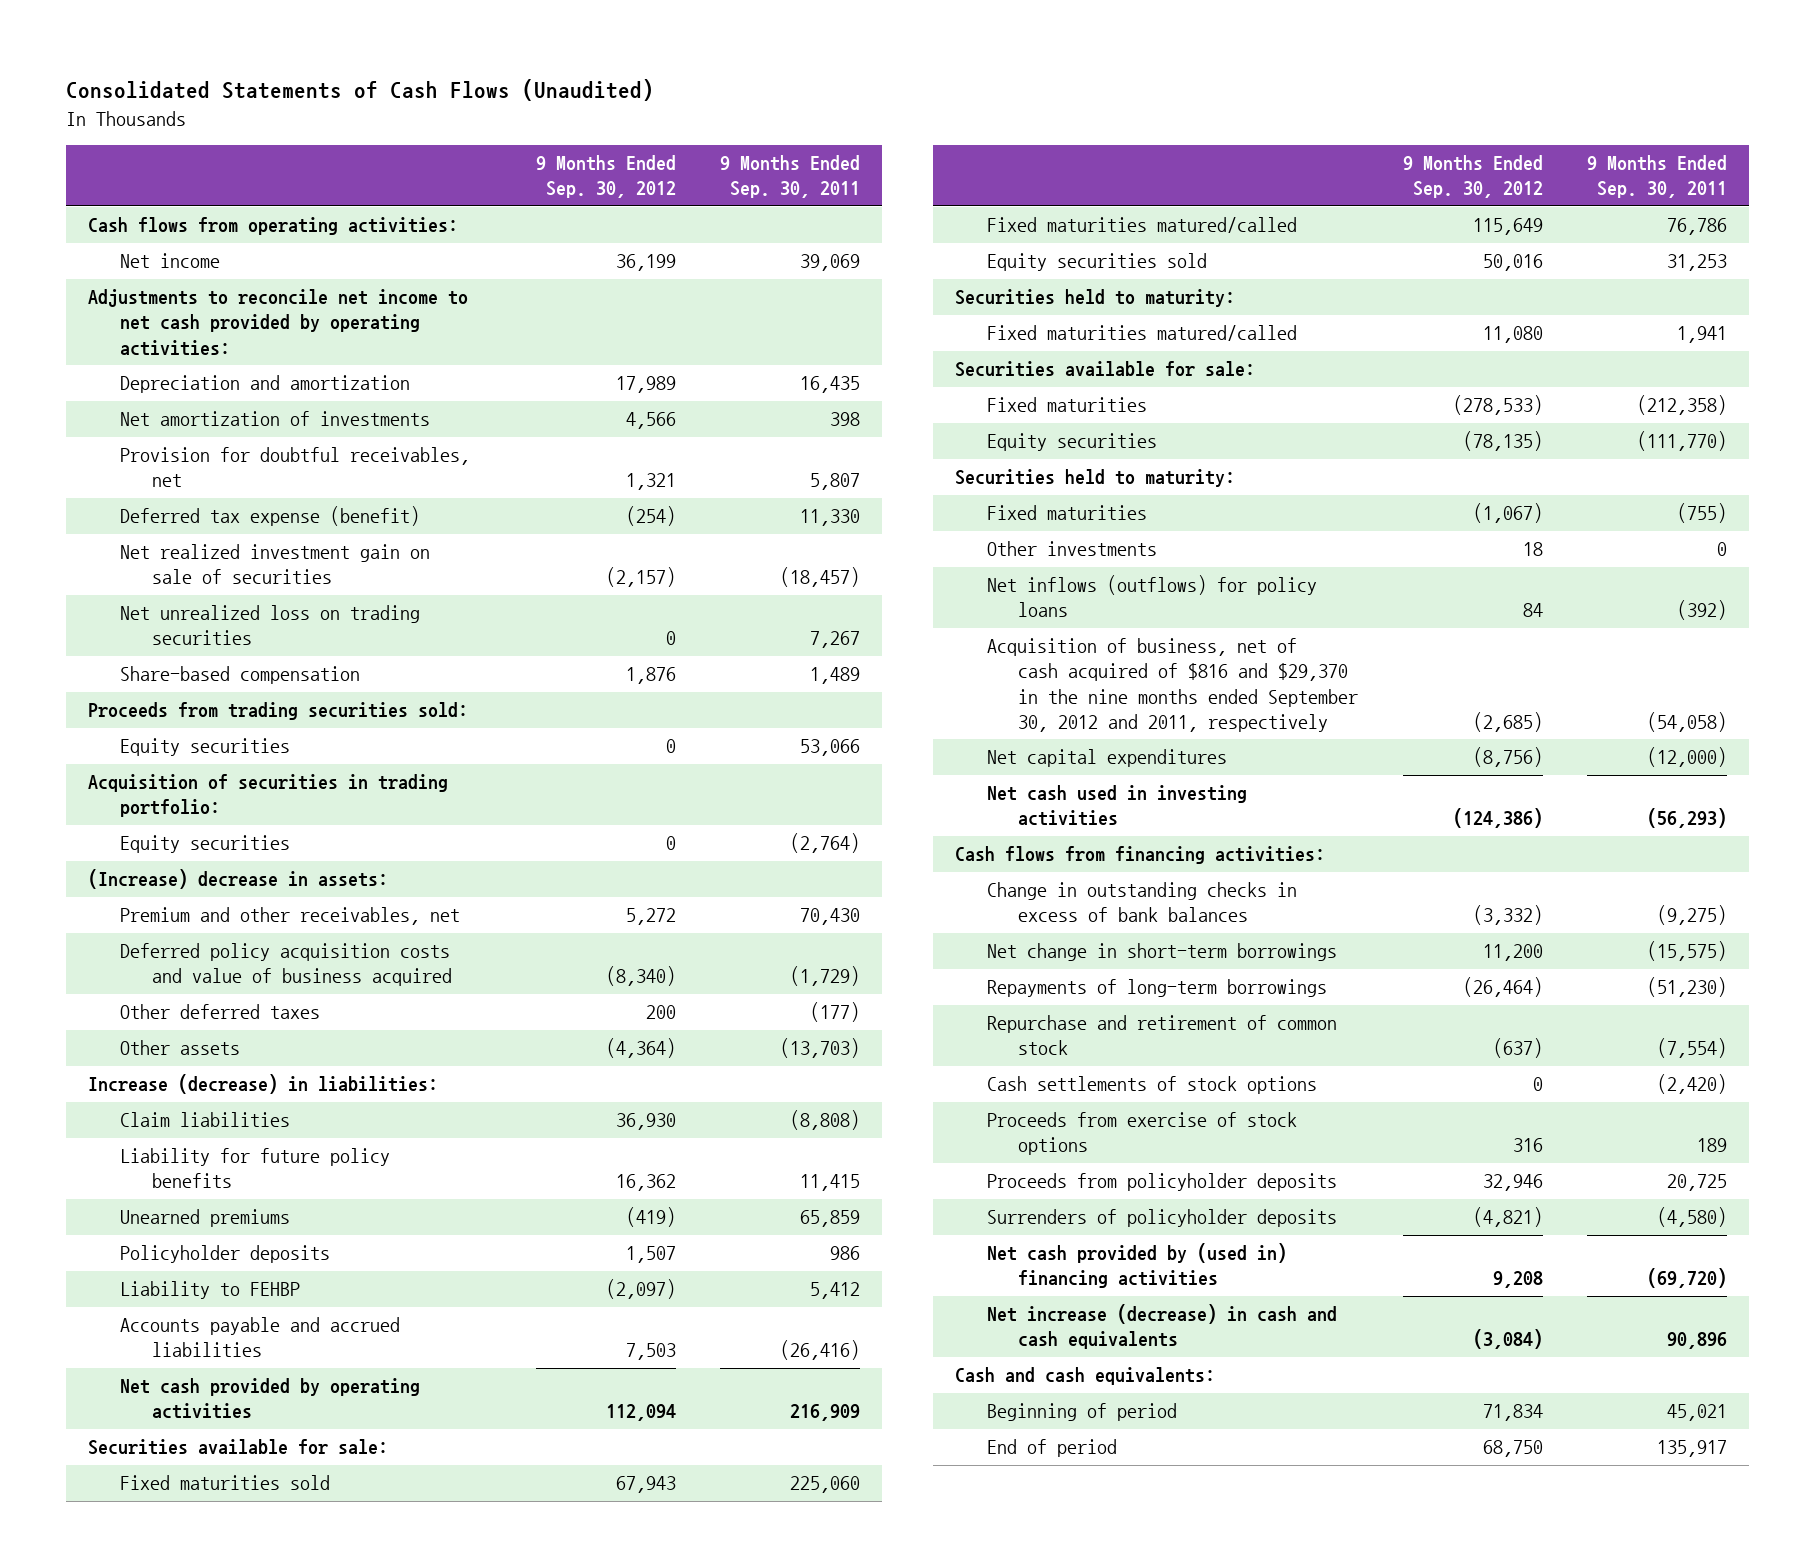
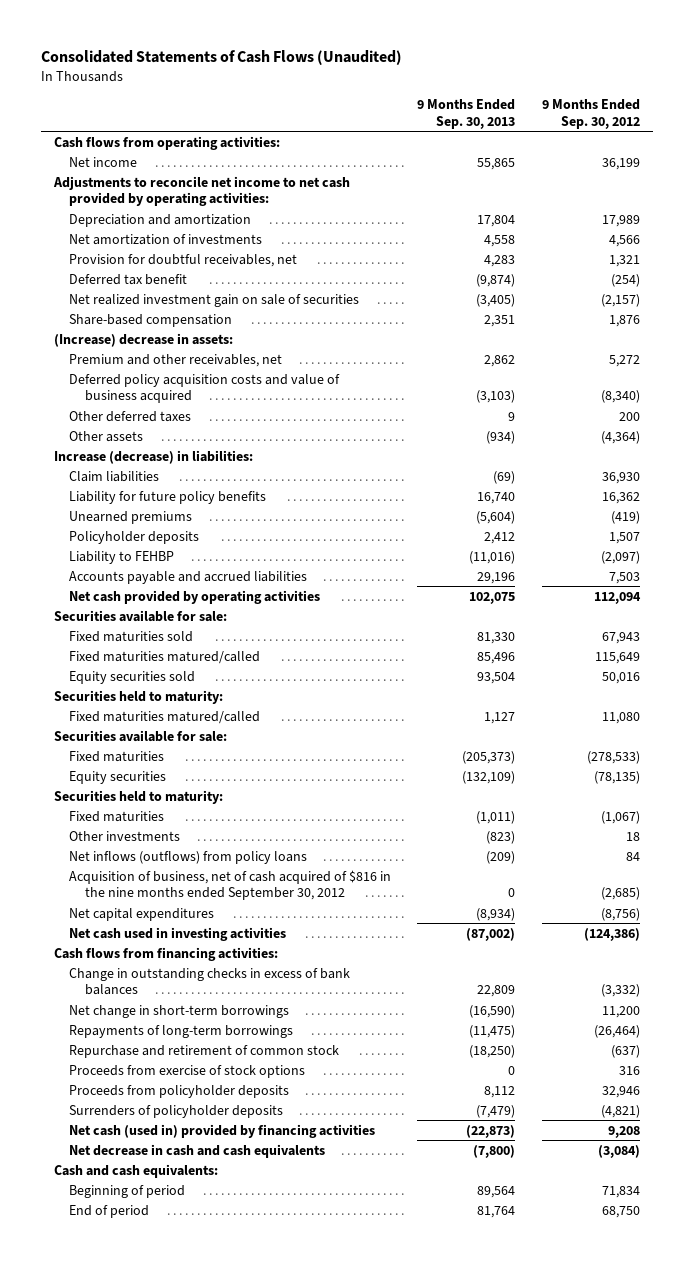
[720,155,861,199] 9 Months Ended Sep. 30, 2011 -> none
none -> [417,99,516,129] 9 Months Ended Sep. 30, 2013
[120,506,421,527] Deferred tax expense (benefit) -> [69,273,188,285] Deferred tax benefit
[120,605,421,646] Net unrealized loss on trading securities -> none
[88,702,469,721] Proceeds from trading securities sold: -> none
[120,738,291,757] Equity securities -> none
[88,774,449,818] Acquisition of securities in trading portfolio: -> none
[120,835,291,854] Equity securities -> none
[986,575,1317,618] Net inflows (outflows) for policy loans -> [69,850,308,864] Net inflows (outflows) from policy loans
[986,638,1359,732] Acquisition of business, net of cash acquired of $816 and $29,370 in the nine months ended September 30, 2012 and 2011, respectively -> [69,869,392,901] Acquisition of business, net of cash acquired of $816 in the nine months ended September 30, 2012
[986,1076,1317,1095] Cash settlements of stock options -> none
[986,1243,1287,1289] Net cash provided by (used in) financing activities -> [69,1123,376,1138] Net cash (used in) provided by financing activities
[986,1304,1337,1350] Net increase (decrease) in cash and cash equivalents -> [69,1143,326,1158] Net decrease in cash and cash equivalents

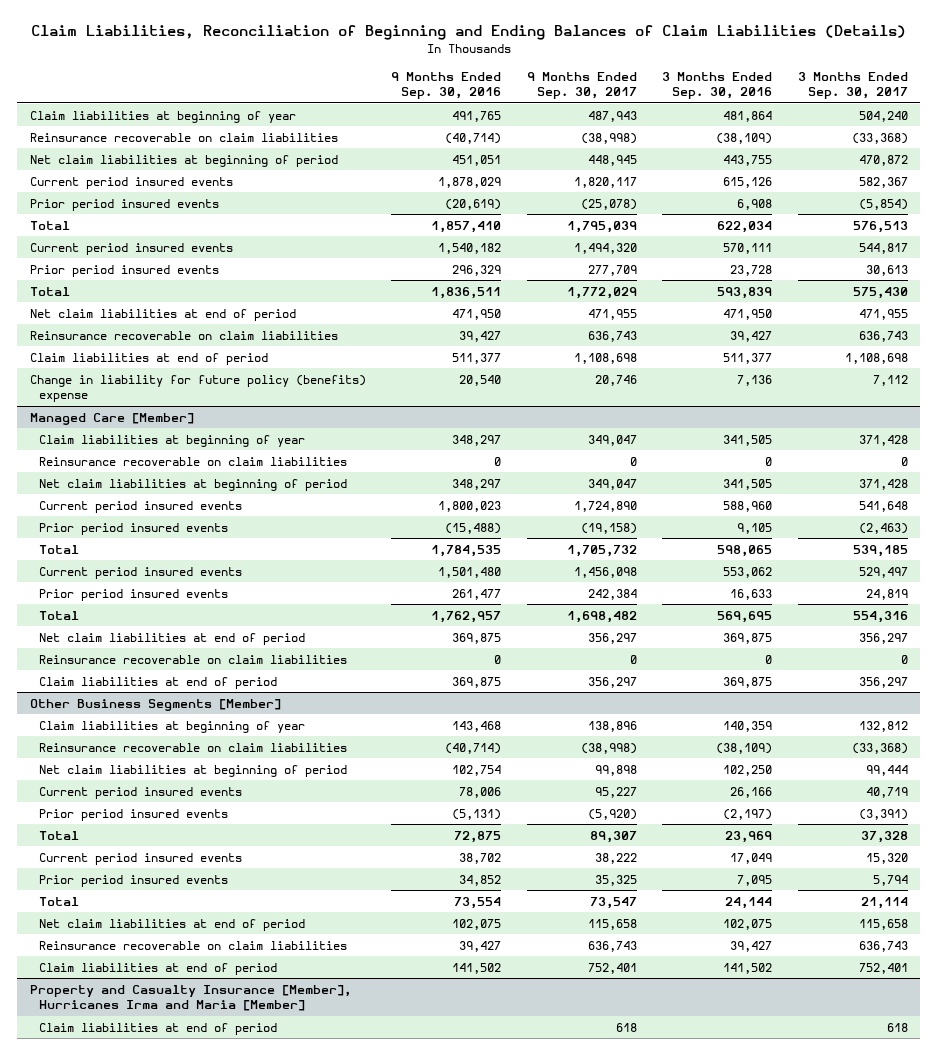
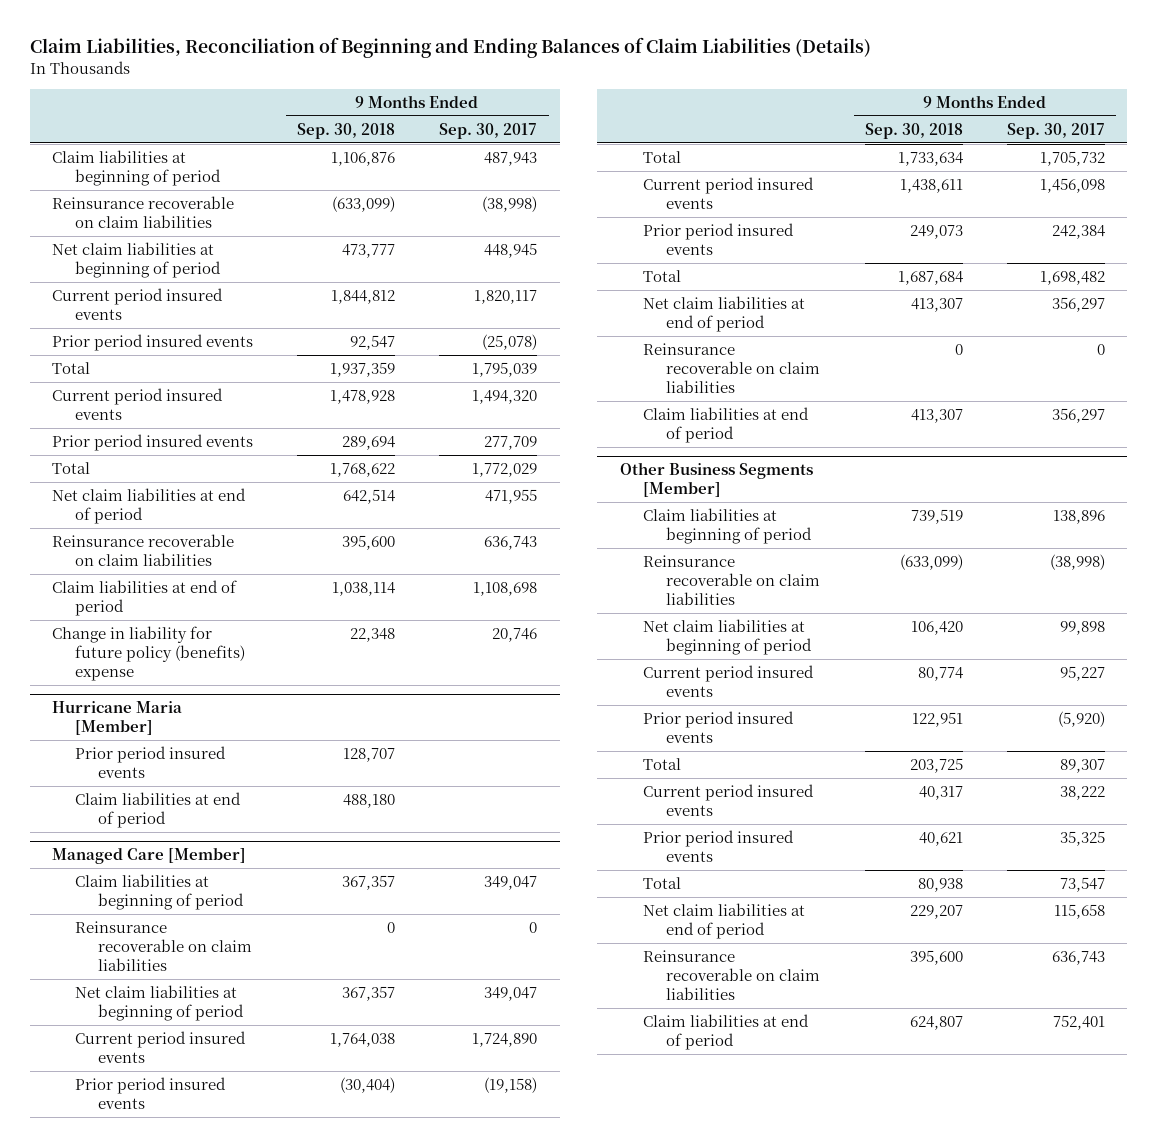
[391,71,502,100] 9 Months Ended Sep. 30, 2016 -> none
[662,71,773,100] 3 Months Ended Sep. 30, 2016 -> none
[797,71,908,100] 3 Months Ended Sep. 30, 2017 -> none
none -> [297,122,396,139] Sep. 30, 2018
[30,110,297,123] Claim liabilities at beginning of year -> [51,150,222,186] Claim liabilities at beginning of period
none -> [51,701,182,736] Hurricane Maria [Member]
none -> [75,746,227,778] Prior period insured events
none -> [75,792,242,828] Claim liabilities at end of period
[39,434,306,447] Claim liabilities at beginning of year -> [75,874,245,910] Claim liabilities at beginning of period
[39,720,306,733] Claim liabilities at beginning of year -> [642,508,812,544] Claim liabilities at beginning of period
[30,984,352,1012] Property and Casualty Insurance [Member], Hurricanes Irma and Maria [Member] -> none
[39,1022,278,1035] Claim liabilities at end of period -> none

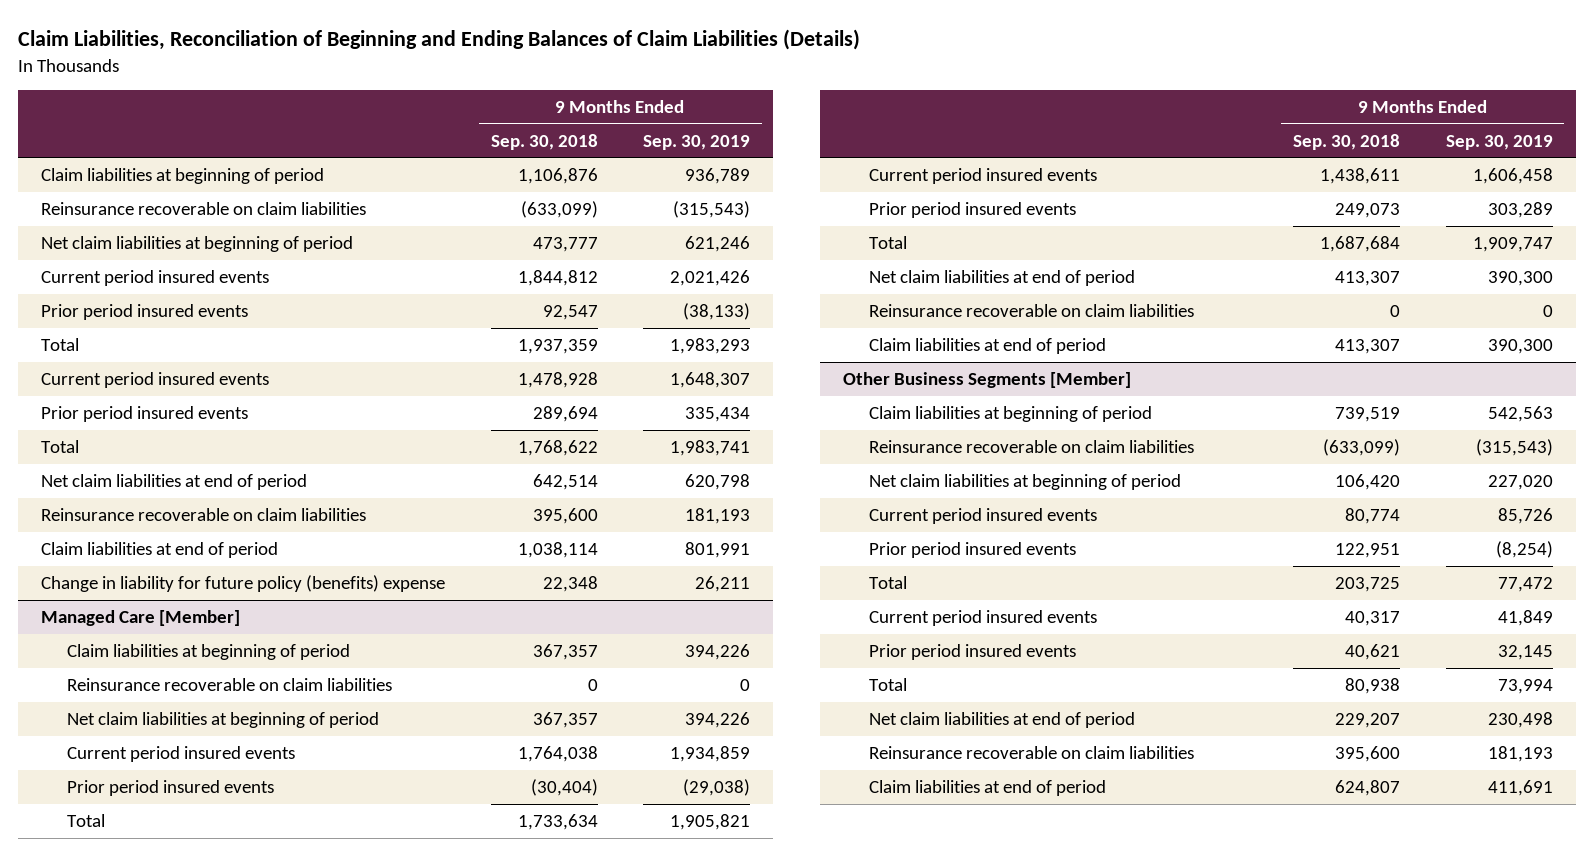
[439,122,538,139] Sep. 30, 2017 -> none
none -> [643,134,751,150] Sep. 30, 2019
[51,701,182,736] Hurricane Maria [Member] -> none
[75,746,227,778] Prior period insured events -> none
[75,792,242,828] Claim liabilities at end of period -> none

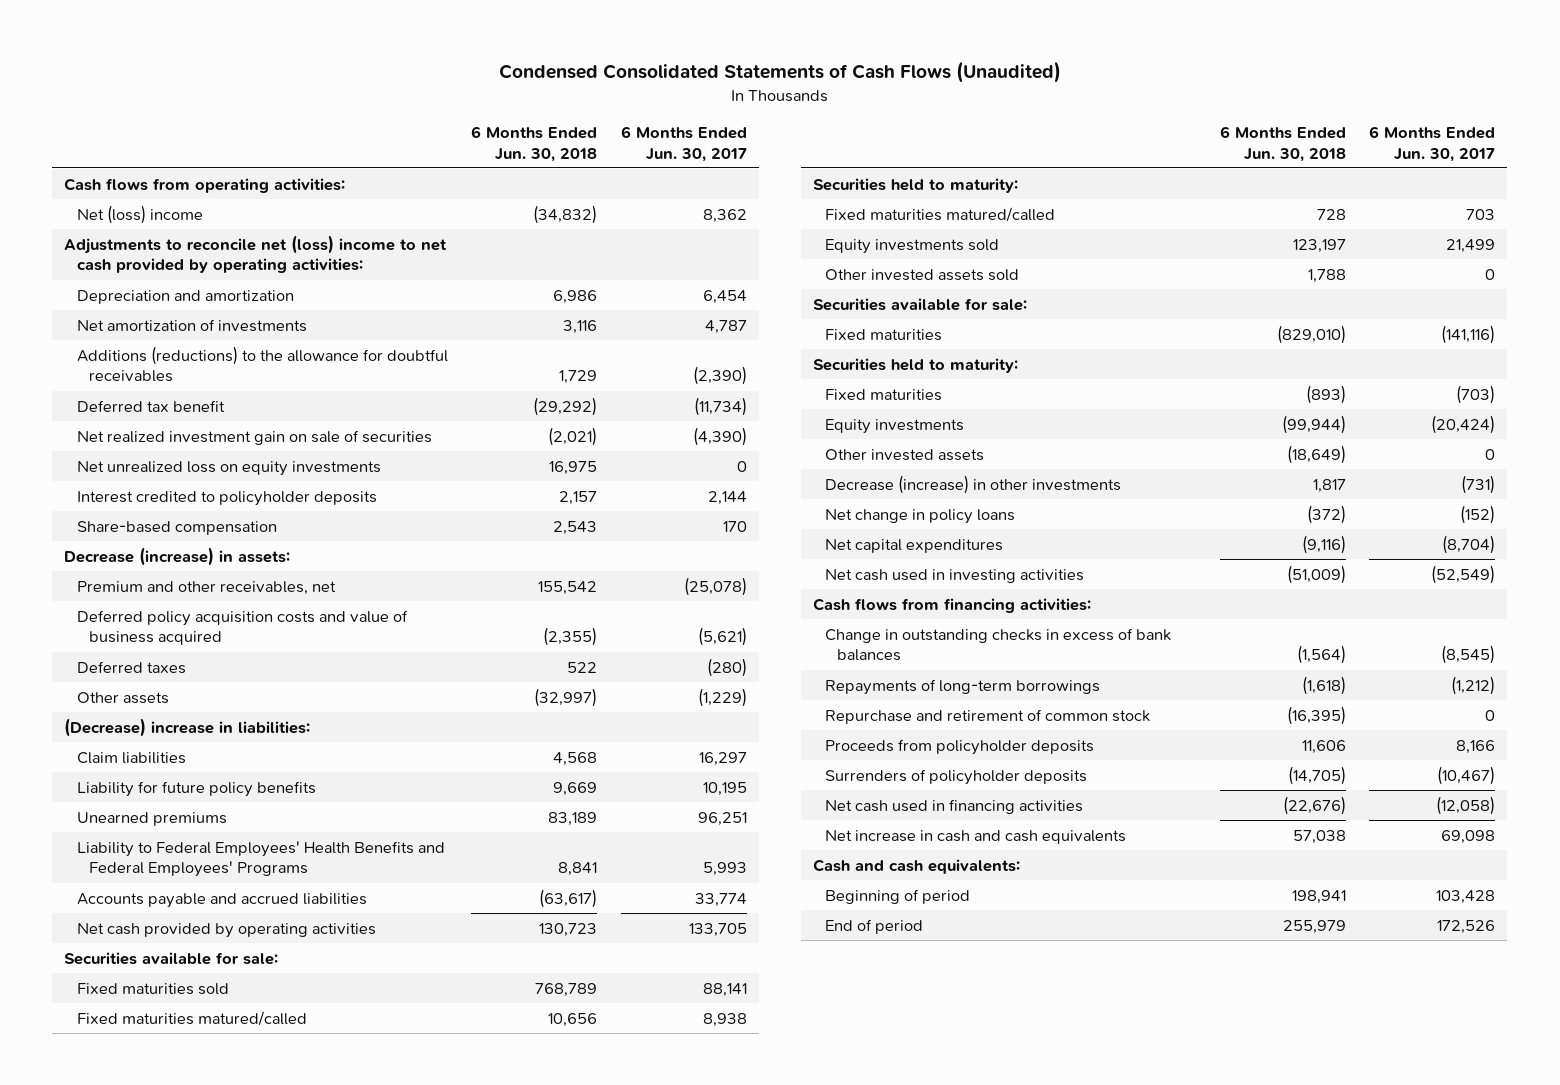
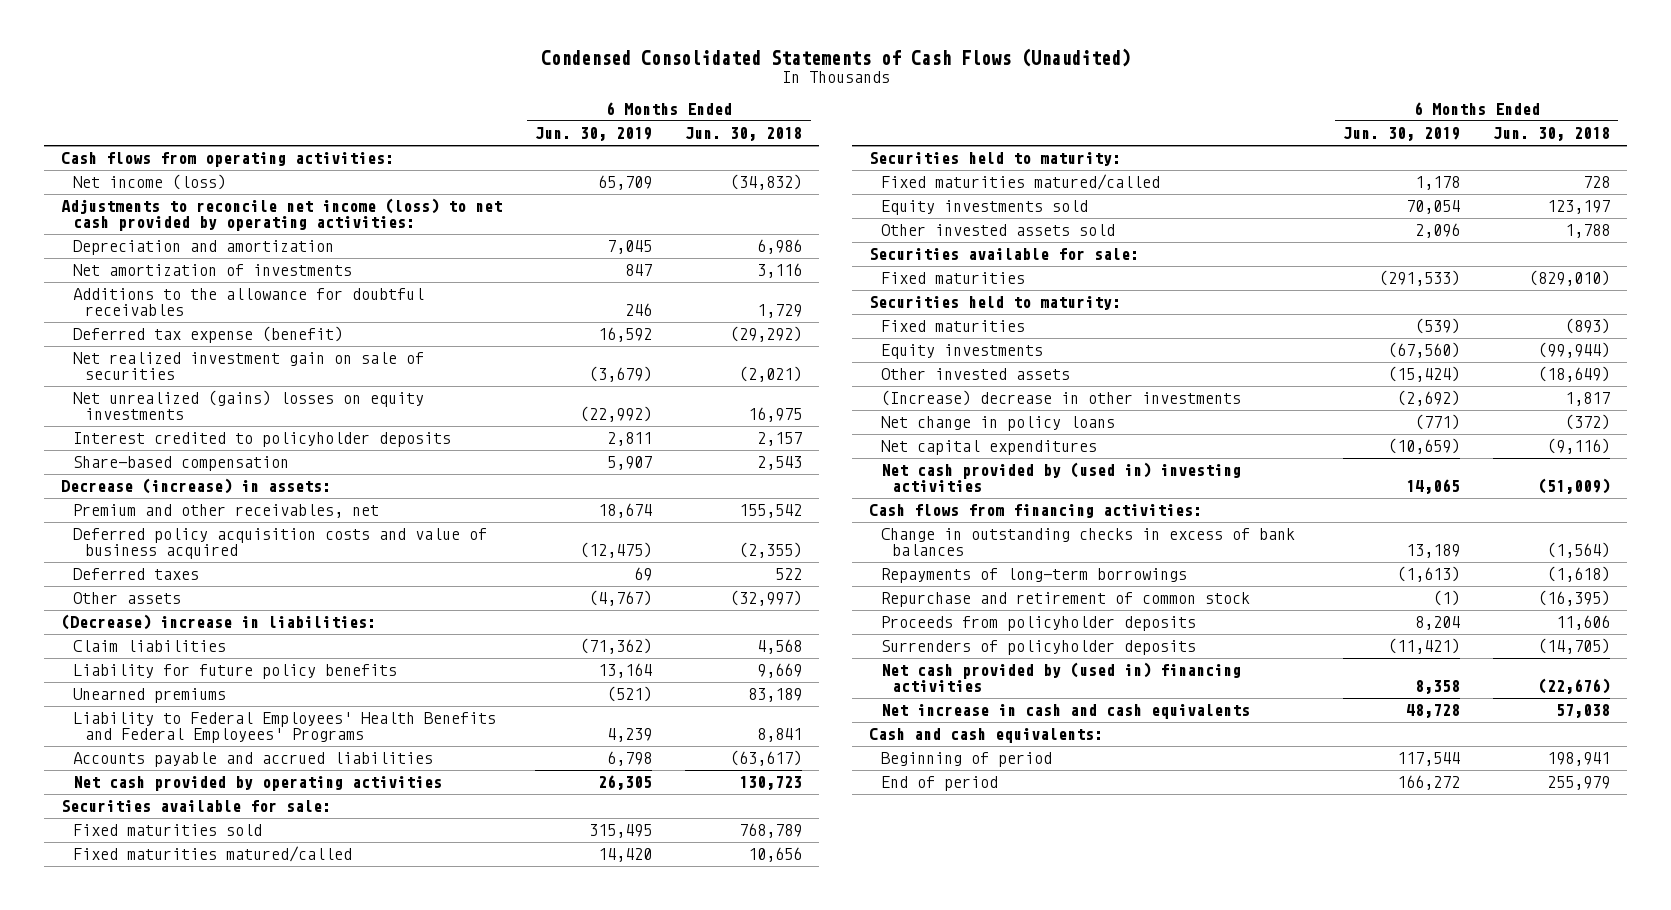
[621,125,748,162] 6 Months Ended Jun. 30, 2017 -> none
none -> [535,127,653,142] Jun. 30, 2019
[76,204,203,224] Net (loss) income -> [72,174,226,191] Net income (loss)
[64,234,448,274] Adjustments to reconcile net (loss) income to net cash provided by operating activities: -> [61,198,503,232] Adjustments to reconcile net income (loss) to net cash provided by operating activities:
[76,345,448,383] Additions (reductions) to the allowance for doubtful receivables -> [72,288,424,317] Additions to the allowance for doubtful receivables
[76,399,225,412] Deferred tax benefit -> [72,326,343,344] Deferred tax expense (benefit)
[76,460,381,476] Net unrealized loss on equity investments -> [72,390,424,421] Net unrealized (gains) losses on equity investments
[824,474,1121,494] Decrease (increase) in other investments -> [880,390,1241,407] (Increase) decrease in other investments
[824,568,1084,583] Net cash used in investing activities -> [880,462,1241,493] Net cash provided by (used in) investing activities
[824,798,1083,814] Net cash used in financing activities -> [880,662,1241,693] Net cash provided by (used in) financing activities

